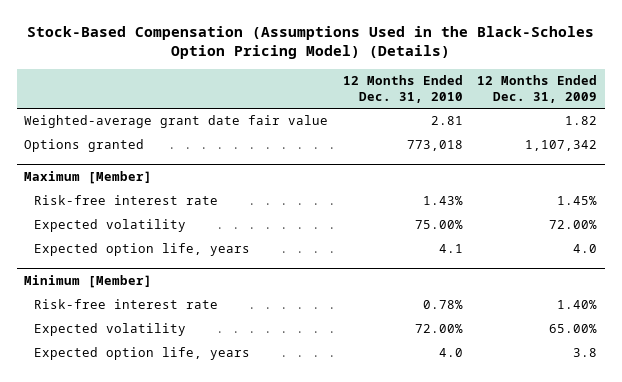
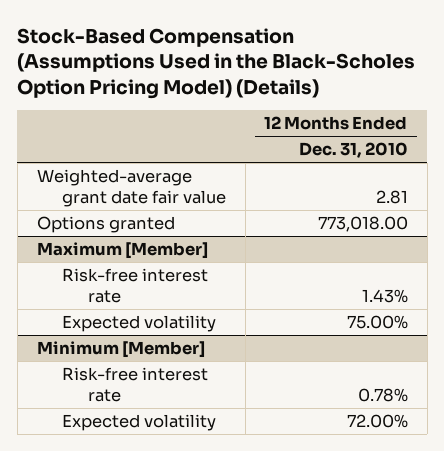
[477,75,598,103] 12 Months Ended Dec. 31, 2009 -> none
[406,140,463,152] 773,018 -> [317,215,408,232] 773,018.00
[34,243,251,257] Expected option life, years -> none
[34,347,251,361] Expected option life, years -> none

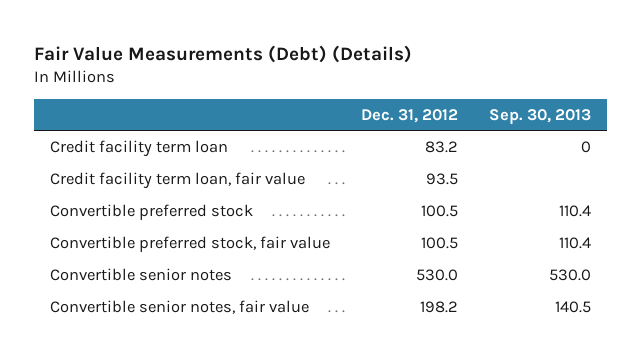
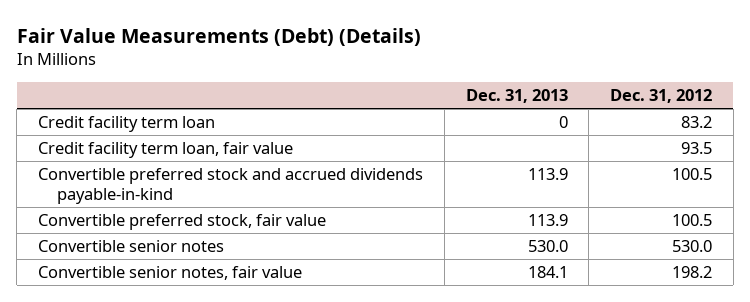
[489,108,592,124] Sep. 30, 2013 -> none
none -> [465,89,568,104] Dec. 31, 2013
[49,204,253,221] Convertible preferred stock -> [37,168,423,204] Convertible preferred stock and accrued dividends payable-in-kind

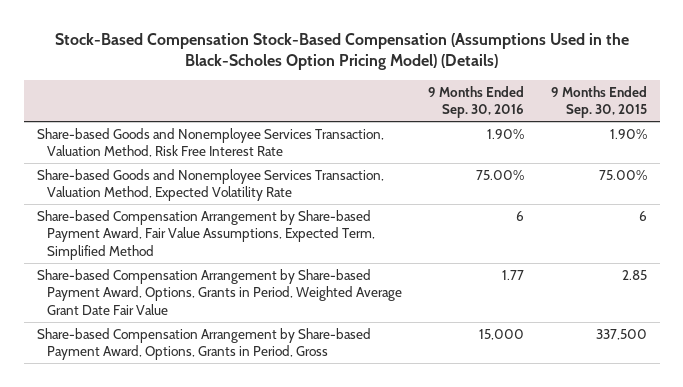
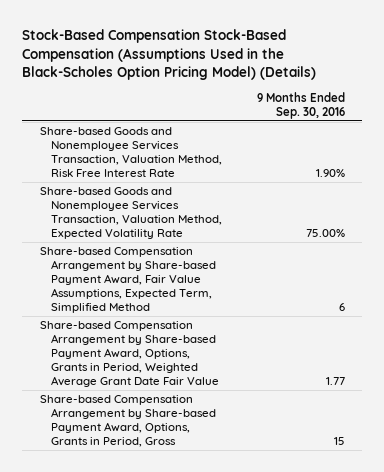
[550,85,647,119] 9 Months Ended Sep. 30, 2015 -> none
[479,328,525,340] 15,000 -> [333,437,345,446] 15

